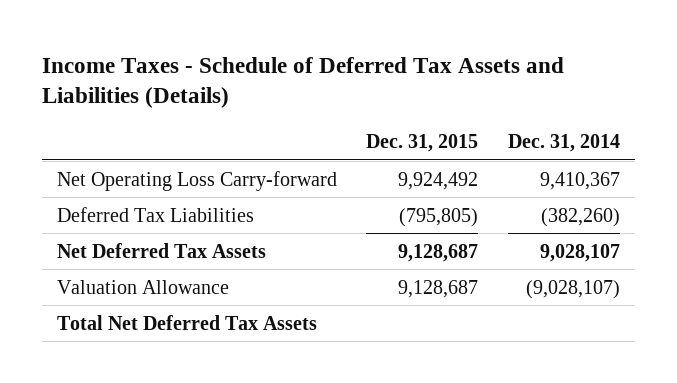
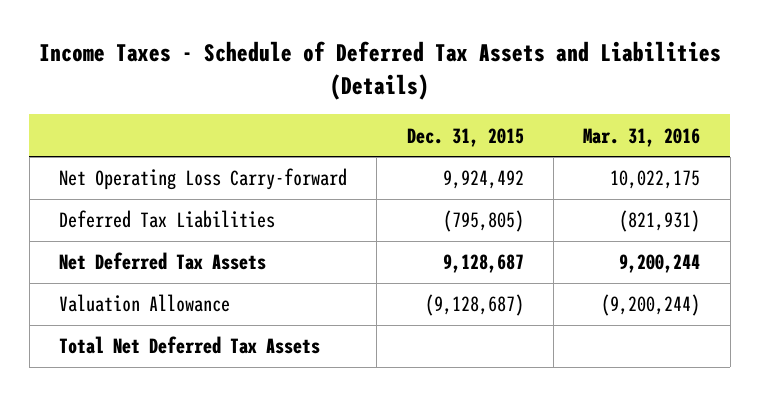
[508,133,621,152] Dec. 31, 2014 -> none
none -> [583,127,701,147] Mar. 31, 2016
[398,279,479,298] 9,128,687 -> [424,294,524,317] (9,128,687)

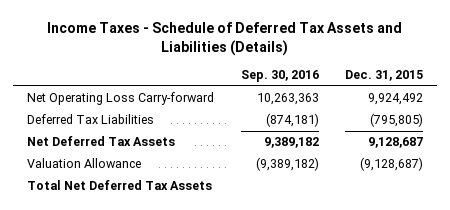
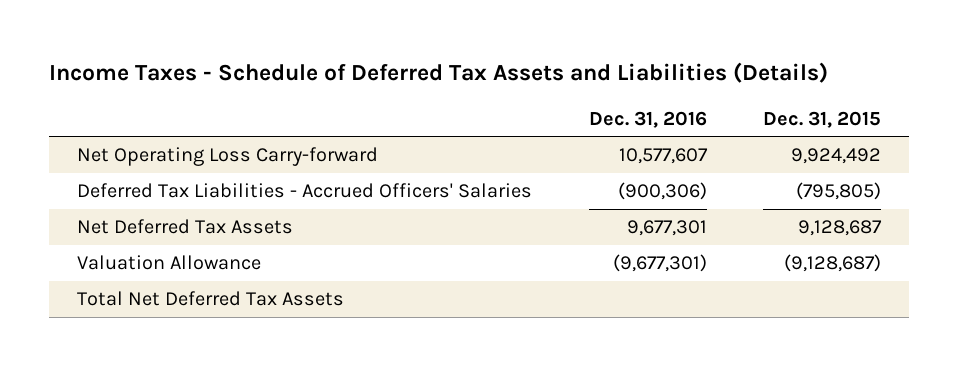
[240,70,319,83] Sep. 30, 2016 -> none
none -> [588,110,707,128] Dec. 31, 2016
[26,114,154,125] Deferred Tax Liabilities -> [77,183,533,199] Deferred Tax Liabilities - Accrued Officers' Salaries

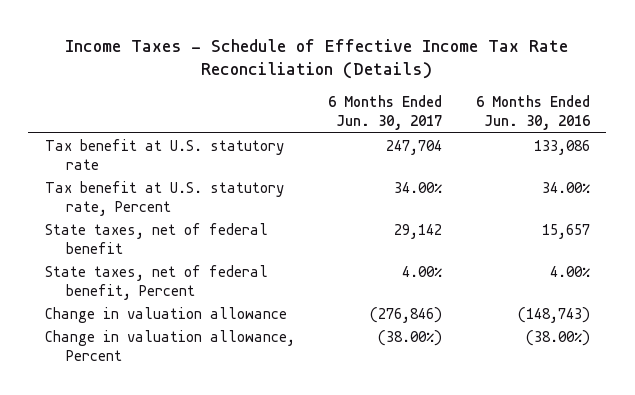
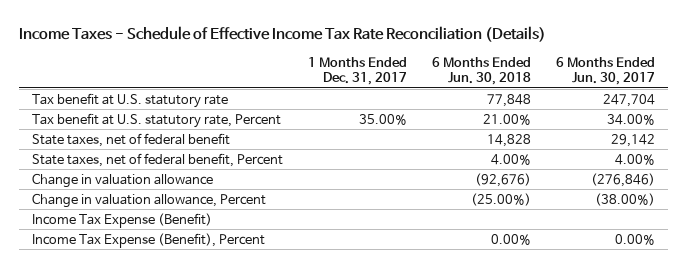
[475,95,590,131] 6 Months Ended Jun. 30, 2016 -> none
none -> [307,56,407,86] 1 Months Ended Dec. 31, 2017
none -> [431,56,531,86] 6 Months Ended Jun. 30, 2018
none -> [31,212,212,228] Income Tax Expense (Benefit)
none -> [31,232,265,248] Income Tax Expense (Benefit), Percent

